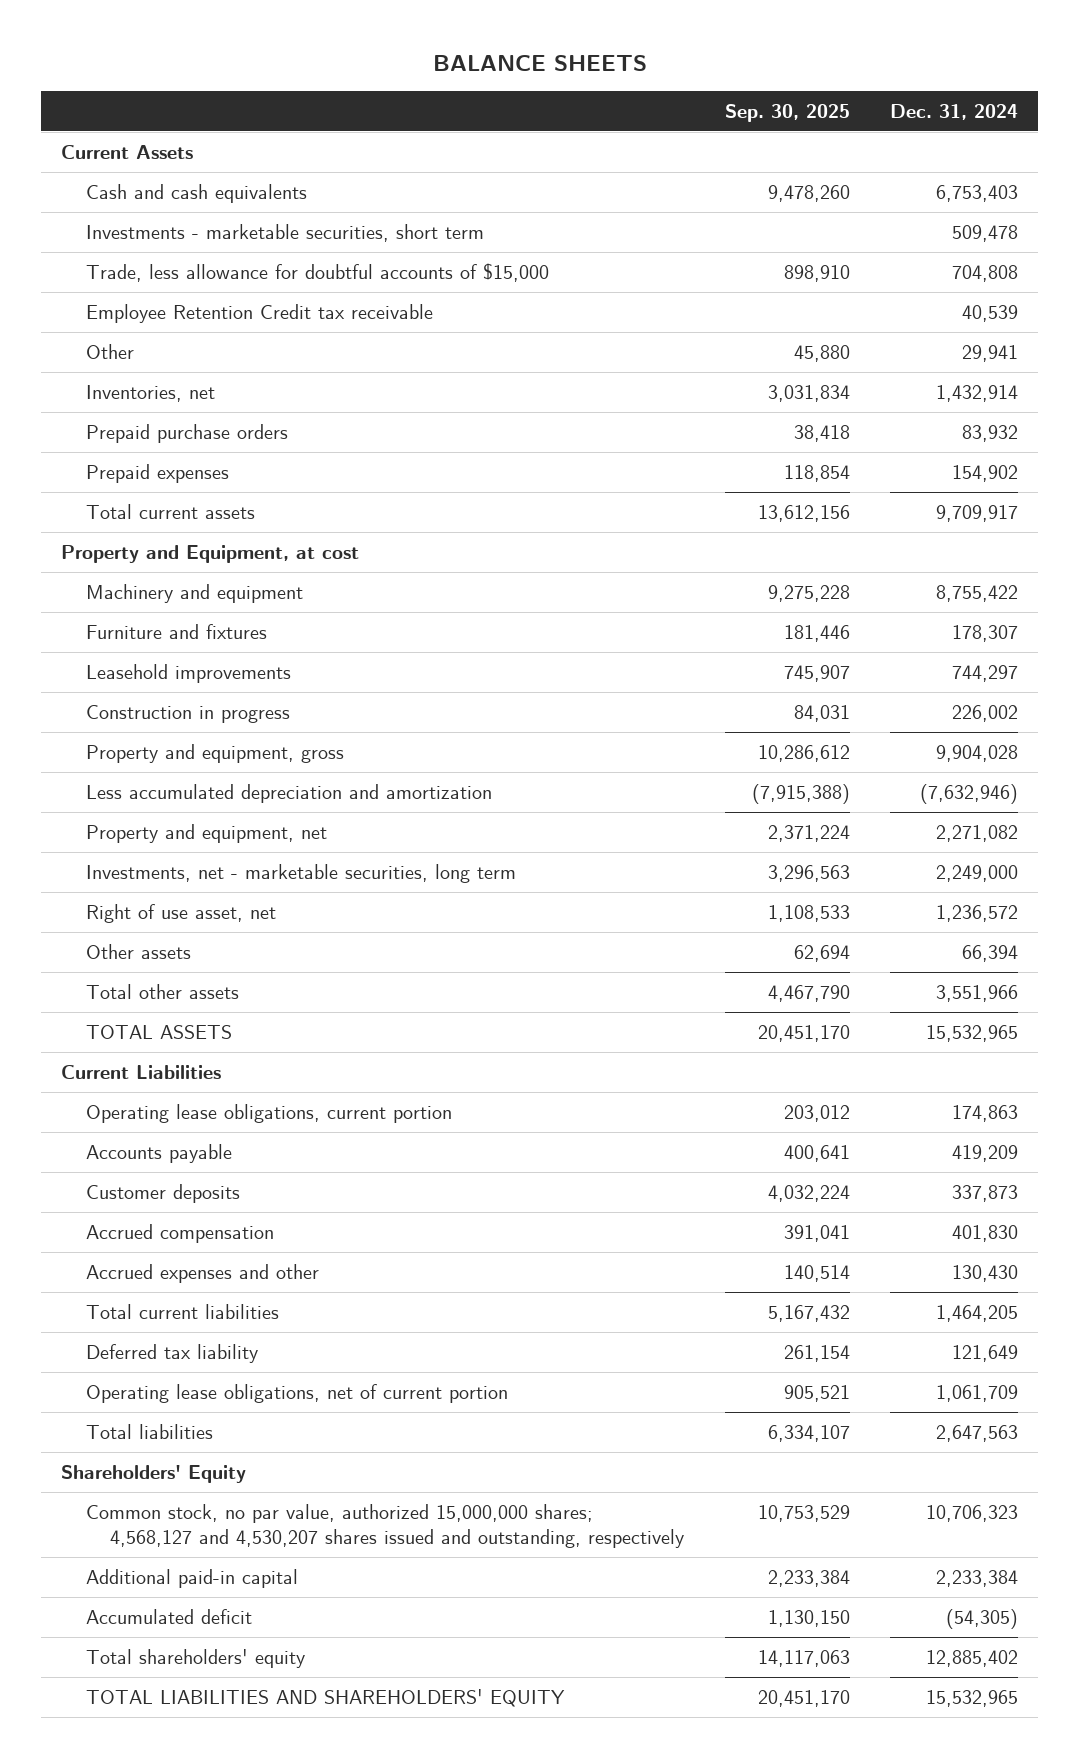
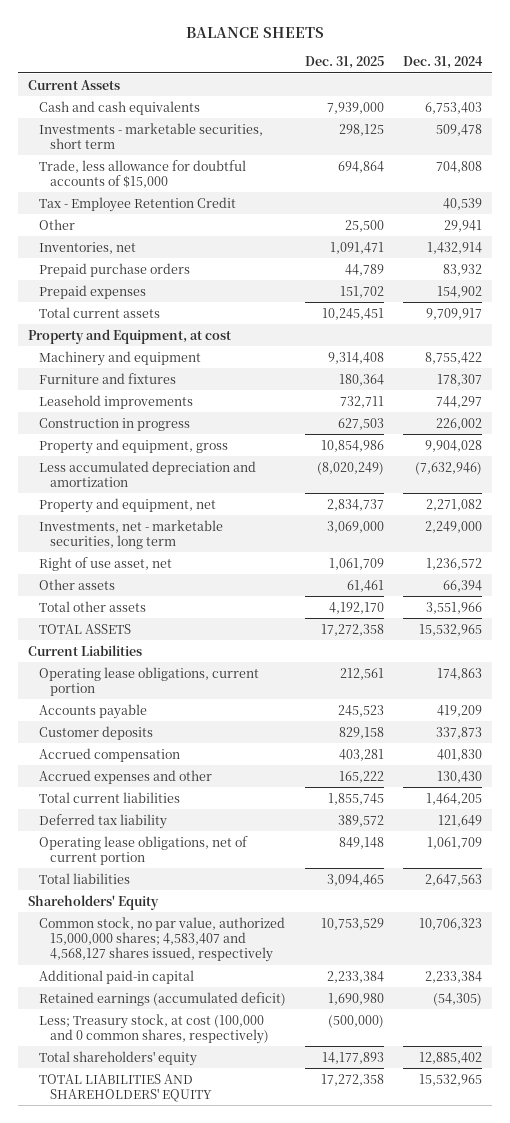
[724,103,850,122] Sep. 30, 2025 -> none
none -> [305,56,385,70] Dec. 31, 2025
[85,303,433,323] Employee Retention Credit tax receivable -> [38,196,236,212] Tax - Employee Retention Credit
[85,1503,685,1549] Common stock, no par value, authorized 15,000,000 shares; 4,568,127 and 4,530,207 shares issued and outstanding, respectively -> [38,916,285,963] Common stock, no par value, authorized 15,000,000 shares; 4,583,407 and 4,568,127 shares issued, respectively
[85,1608,252,1624] Accumulated deficit -> [38,991,286,1006] Retained earnings (accumulated deficit)
none -> [38,1013,270,1045] Less; Treasury stock, at cost (100,000 and 0 common shares, respectively)

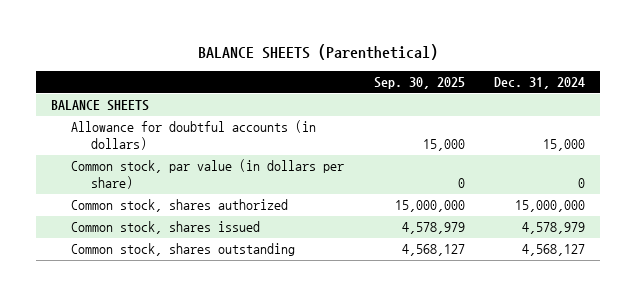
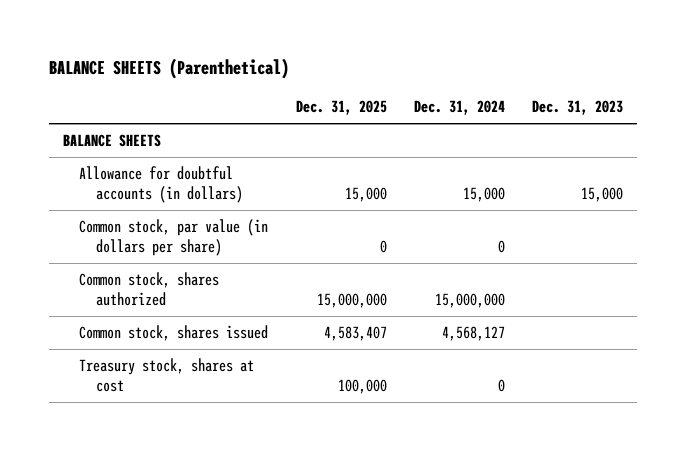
[373,76,465,89] Sep. 30, 2025 -> none
none -> [295,100,387,116] Dec. 31, 2025
none -> [531,100,623,116] Dec. 31, 2023
[71,243,296,257] Common stock, shares outstanding -> none
[521,222,585,235] 4,578,979 -> [441,326,505,342] 4,568,127
none -> [79,358,255,393] Treasury stock, shares at cost

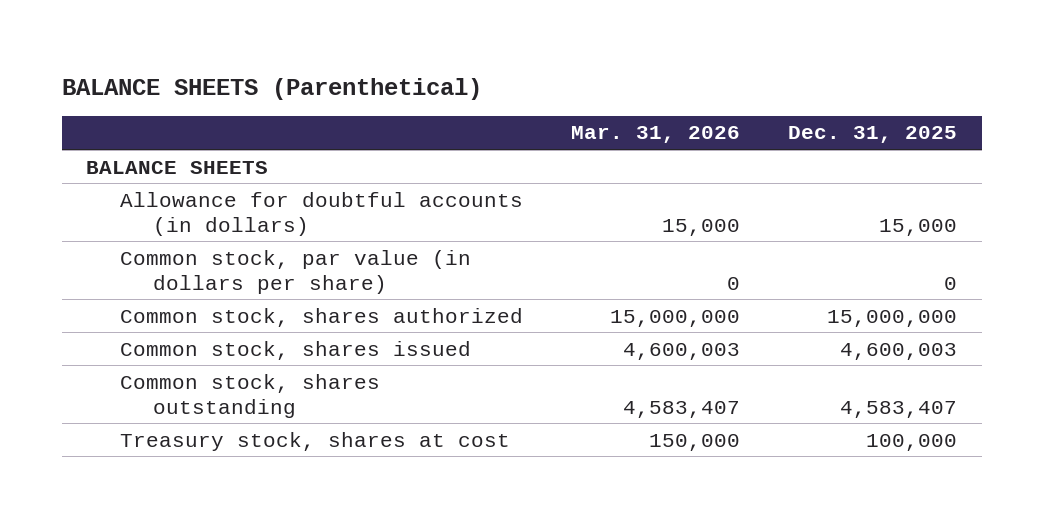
[413,100,505,116] Dec. 31, 2024 -> none
[531,100,623,116] Dec. 31, 2023 -> none
none -> [571,126,741,144] Mar. 31, 2026
[323,326,387,342] 4,583,407 -> [840,342,958,360] 4,600,003
none -> [119,373,380,418] Common stock, shares outstanding

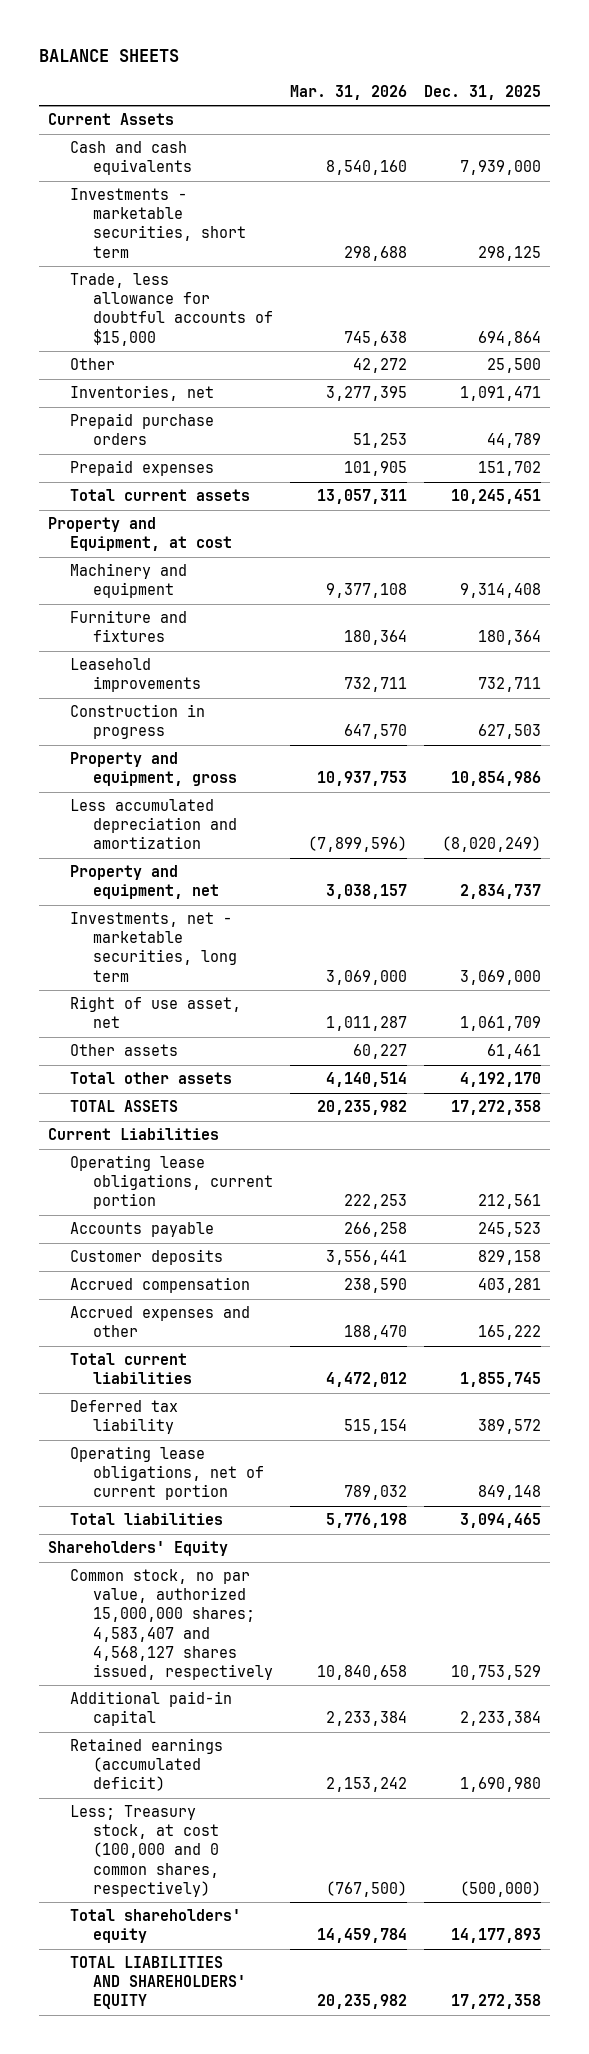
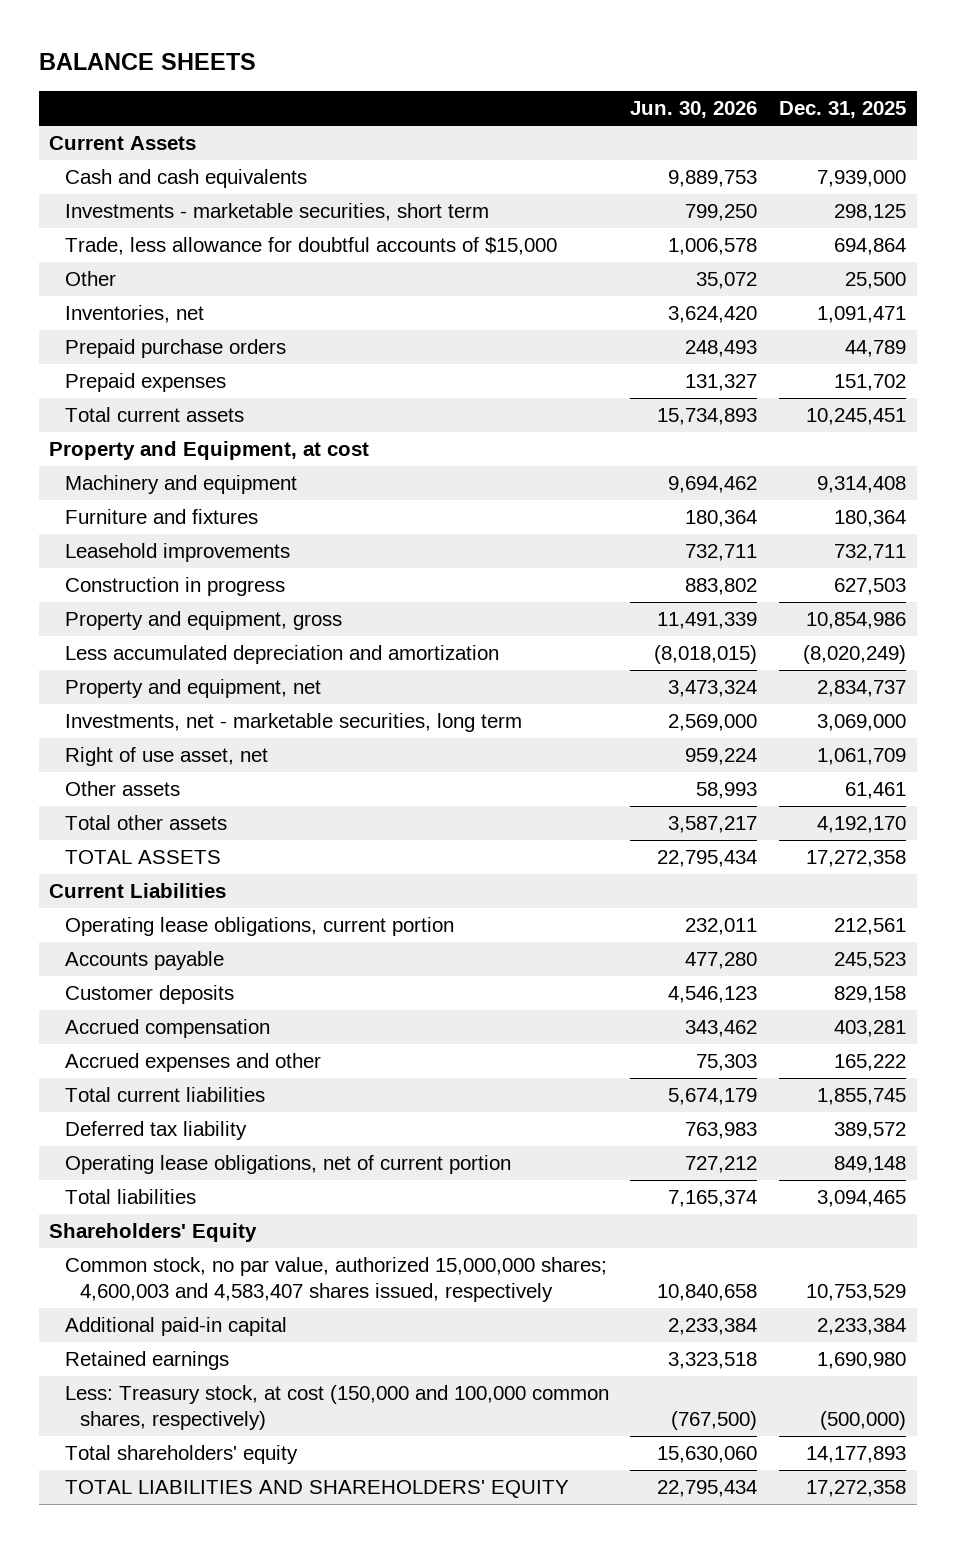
[290,84,408,100] Mar. 31, 2026 -> none
none -> [630,100,758,118] Jun. 30, 2026
[70,1569,273,1680] Common stock, no par value, authorized 15,000,000 shares; 4,583,407 and 4,568,127 shares issued, respectively -> [64,1257,607,1302] Common stock, no par value, authorized 15,000,000 shares; 4,600,003 and 4,583,407 shares issued, respectively
[70,1738,224,1792] Retained earnings (accumulated deficit) -> [64,1351,229,1371] Retained earnings
[70,1805,219,1897] Less; Treasury stock, at cost (100,000 and 0 common shares, respectively) -> [64,1385,609,1430] Less: Treasury stock, at cost (150,000 and 100,000 common shares, respectively)

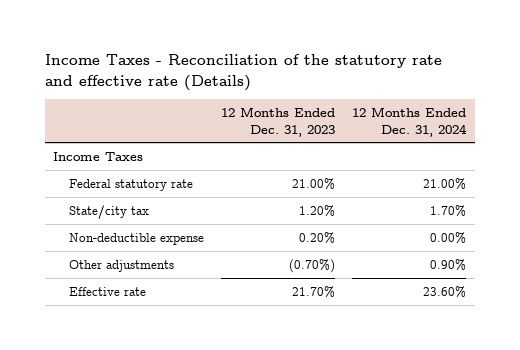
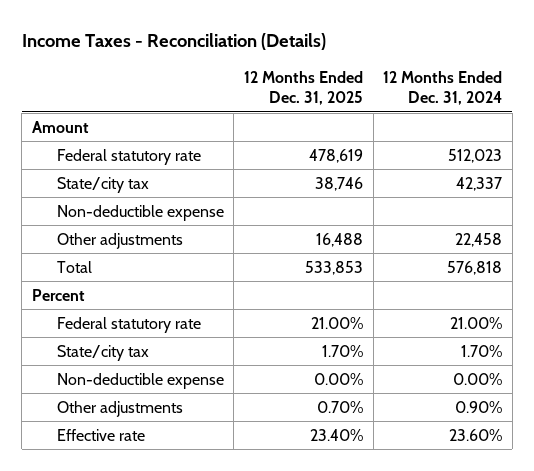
[44,54,442,91] Income Taxes - Reconciliation of the statutory rate and effective rate (Details) -> [21,32,326,50] Income Taxes - Reconciliation (Details)
[221,107,336,137] 12 Months Ended Dec. 31, 2023 -> none
none -> [244,70,364,106] 12 Months Ended Dec. 31, 2025
[53,152,144,162] Income Taxes -> none
none -> [31,120,89,133] Amount
none -> [56,148,201,165] Federal statutory rate
none -> [56,176,149,193] State/city tax
none -> [56,204,224,221] Non-deductible expense
none -> [56,232,183,249] Other adjustments
none -> [56,260,92,273] Total
none -> [31,288,85,301] Percent

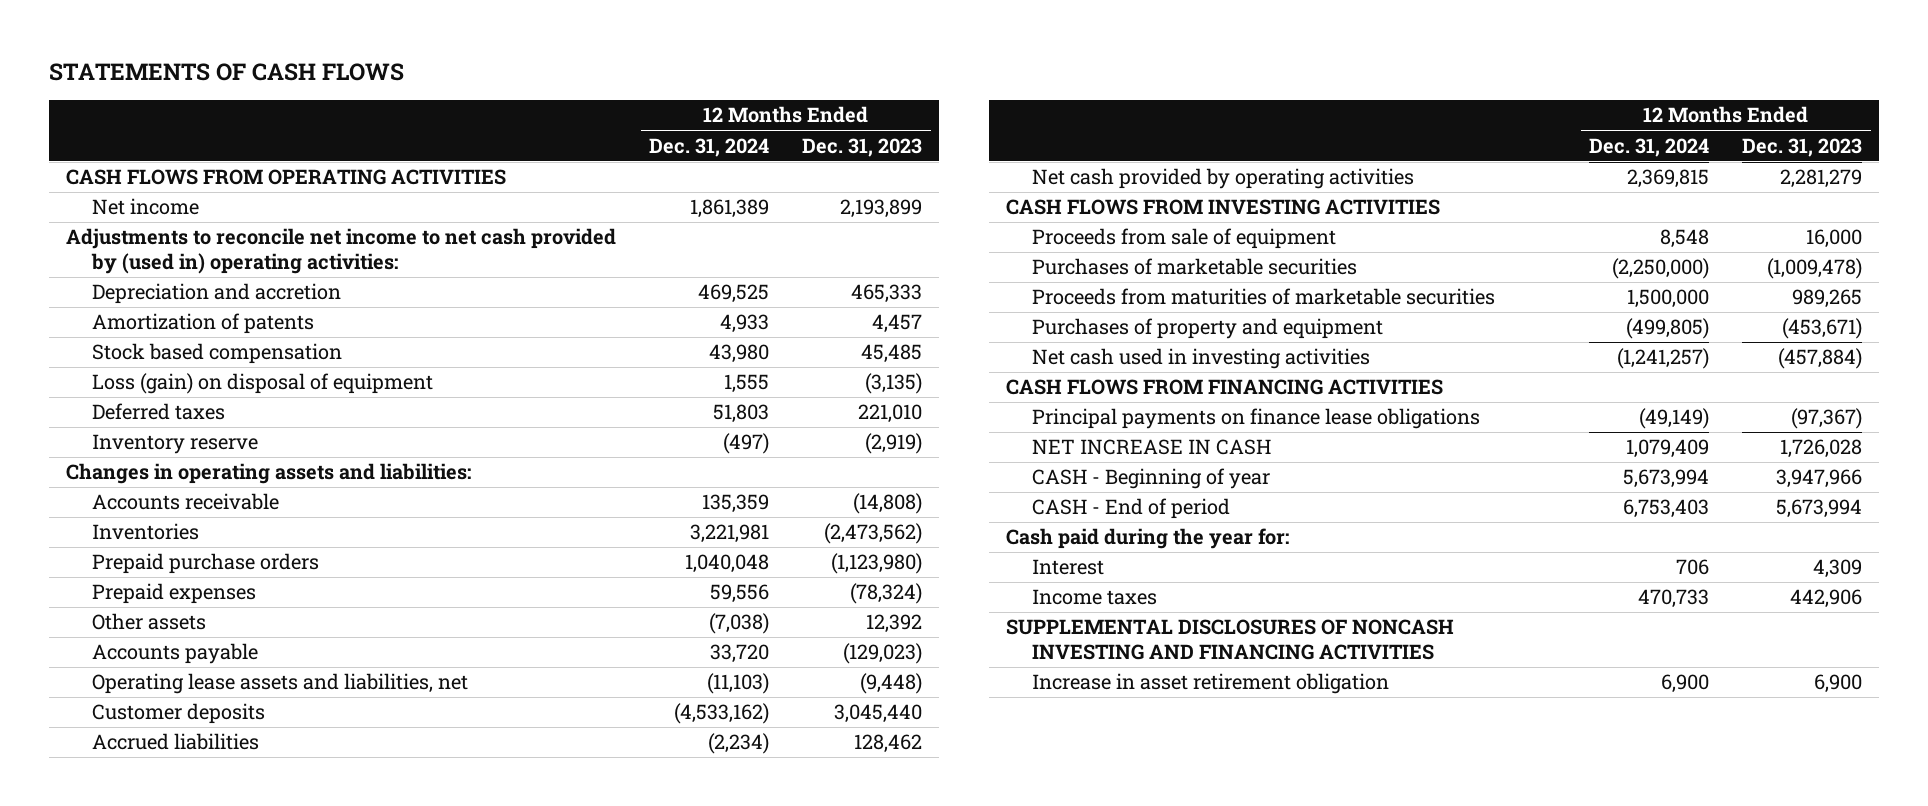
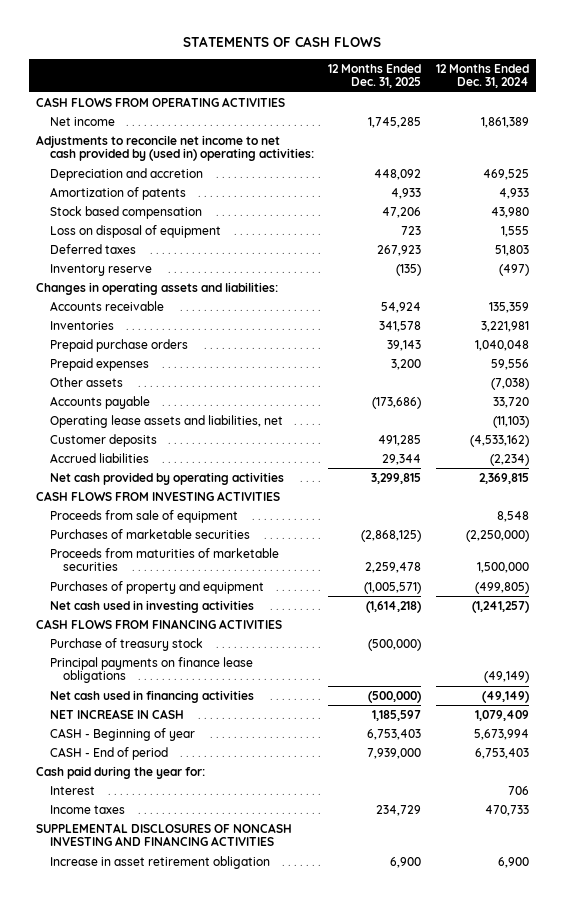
[802,137,923,157] Dec. 31, 2023 -> none
none -> [328,63,422,89] 12 Months Ended Dec. 31, 2025
[91,373,433,395] Loss (gain) on disposal of equipment -> [49,224,221,238] Loss on disposal of equipment
none -> [49,637,203,651] Purchase of treasury stock
none -> [49,689,254,703] Net cash used in financing activities

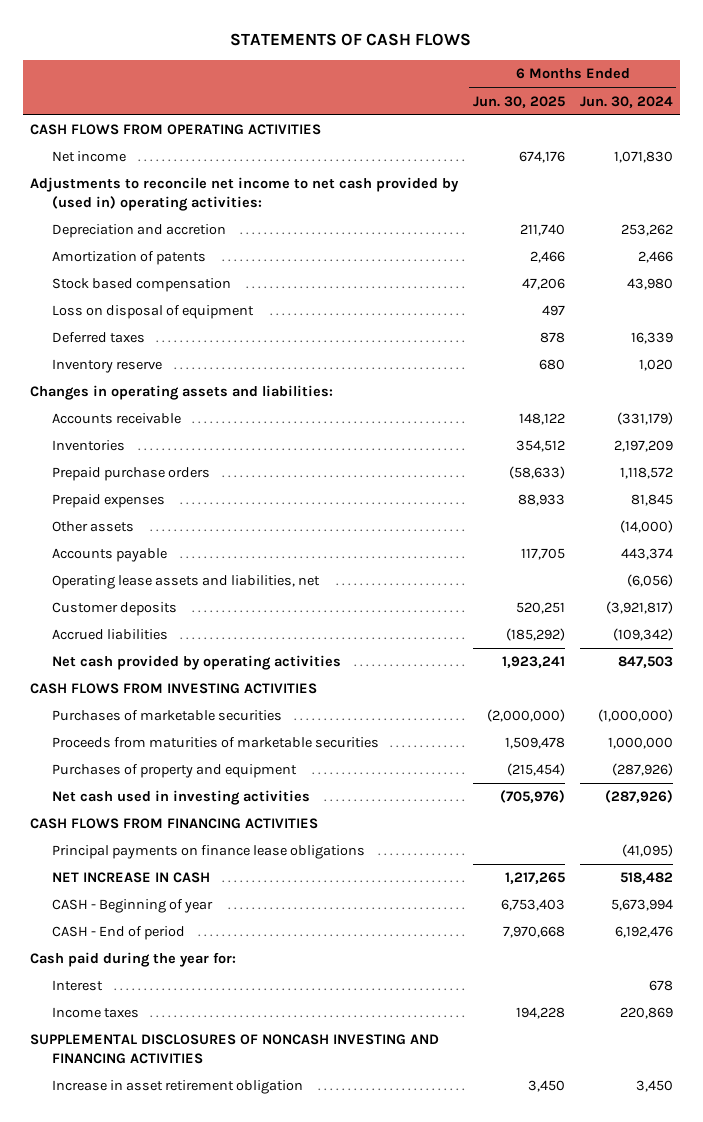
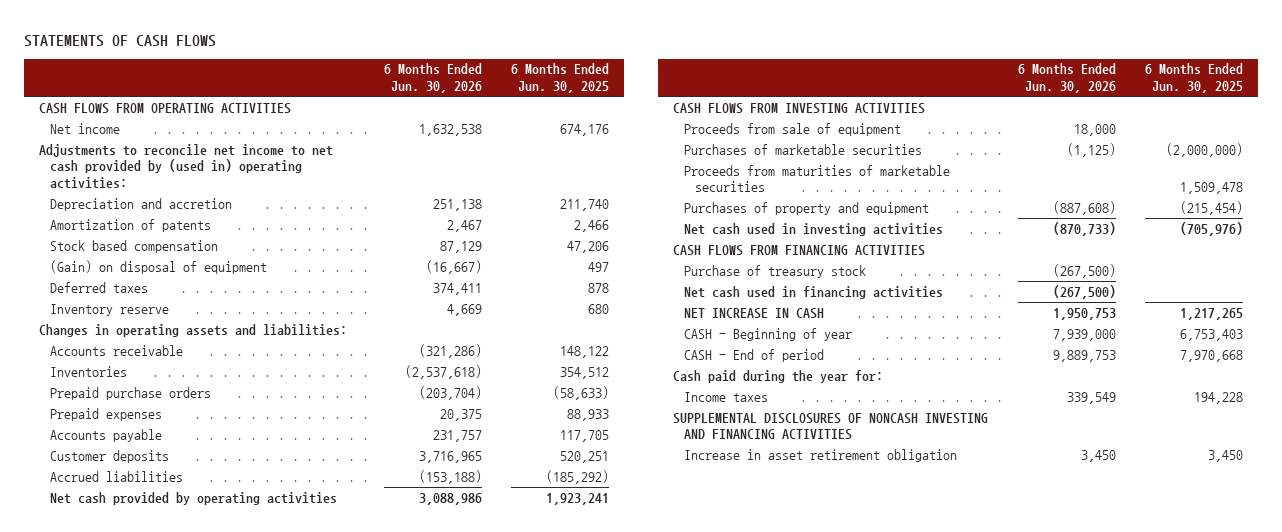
[579,95,673,108] Jun. 30, 2024 -> none
none -> [383,63,482,94] 6 Months Ended Jun. 30, 2026
[52,305,255,320] Loss on disposal of equipment -> [50,259,268,274] (Gain) on disposal of equipment
[52,521,135,533] Other assets -> none
[52,575,321,590] Operating lease assets and liabilities, net -> none
none -> [683,122,901,136] Proceeds from sale of equipment
[52,845,366,860] Principal payments on finance lease obligations -> none
none -> [683,264,866,278] Purchase of treasury stock
none -> [683,285,943,299] Net cash used in financing activities
[52,980,104,992] Interest -> none

